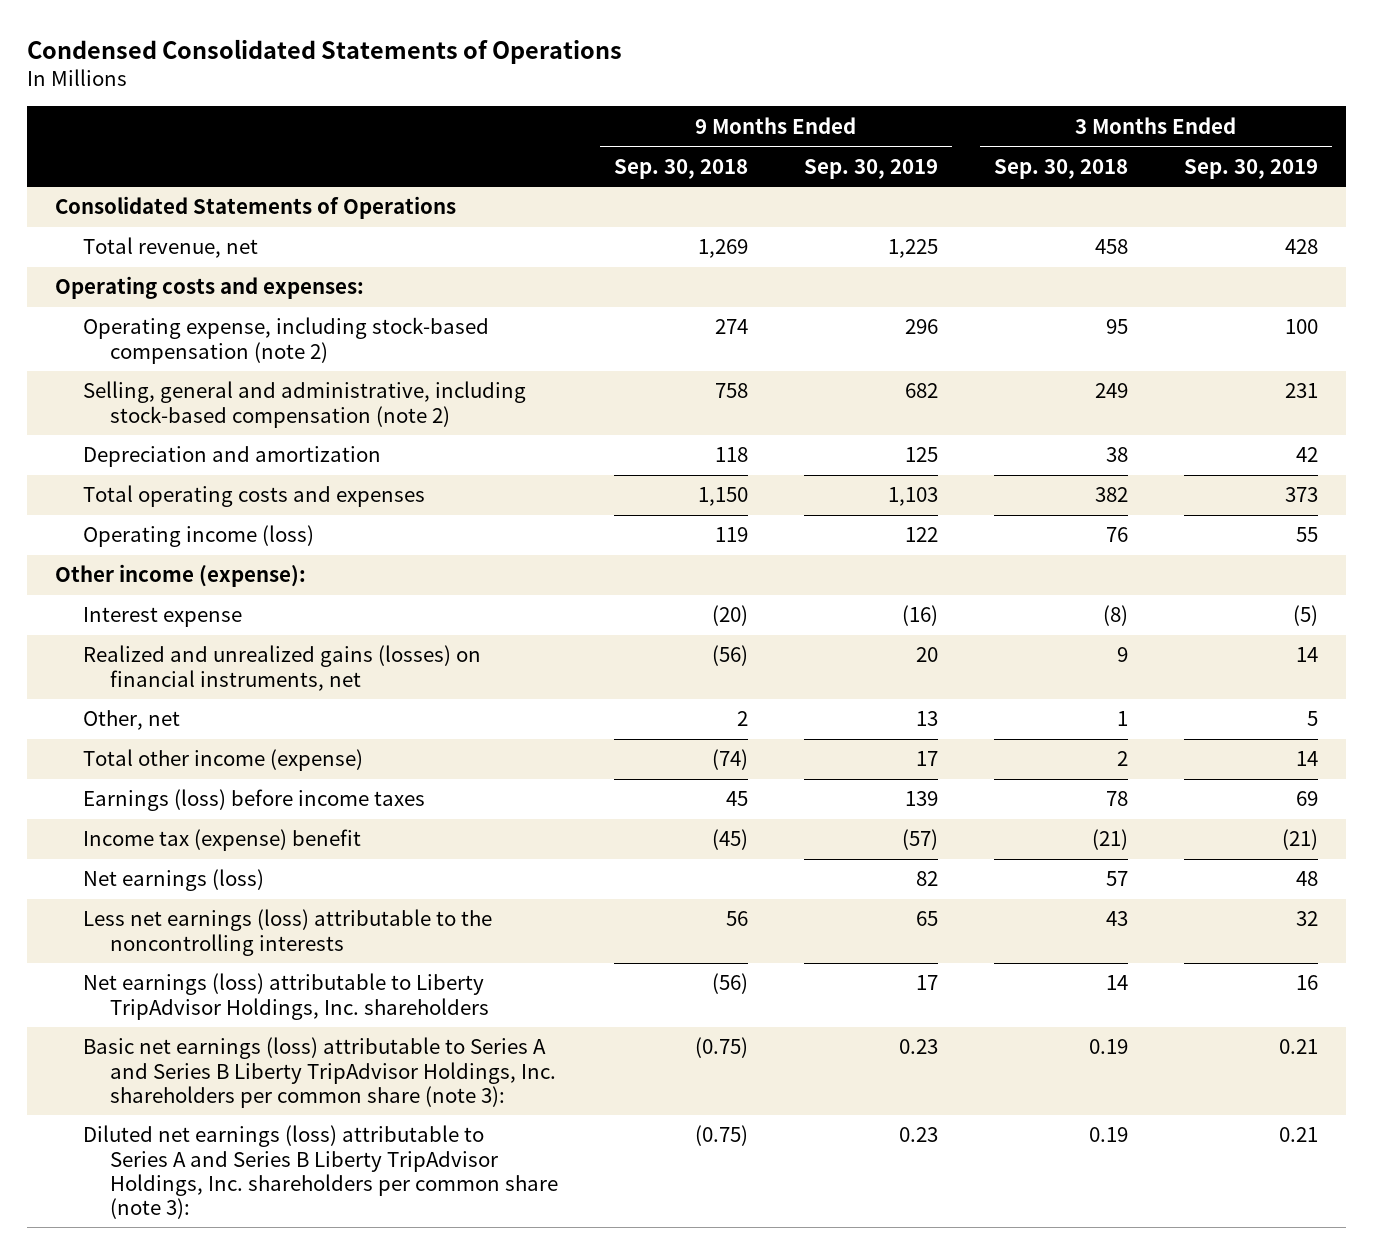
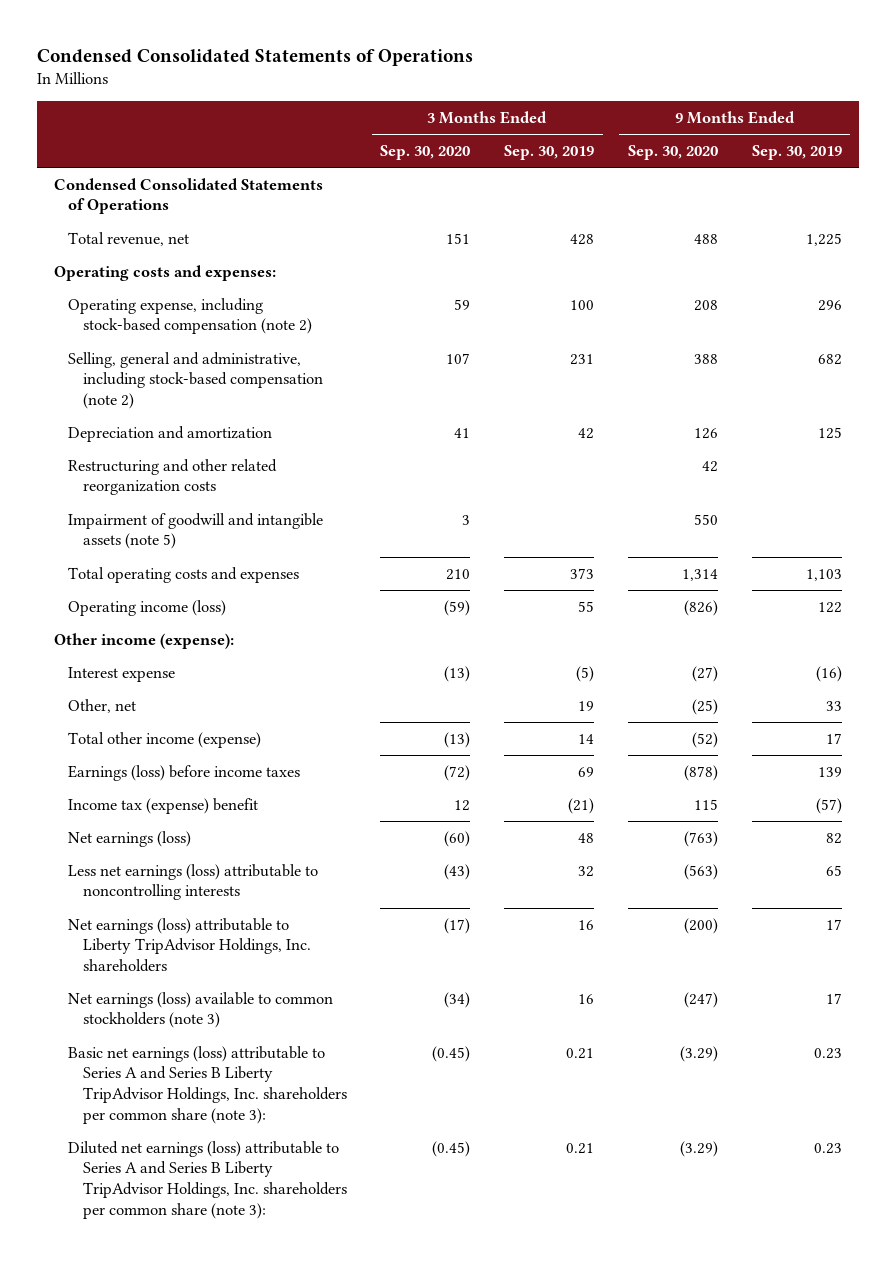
[613,158,748,179] Sep. 30, 2018 -> none
[993,158,1128,179] Sep. 30, 2018 -> none
none -> [380,145,471,161] Sep. 30, 2020
none -> [627,145,718,161] Sep. 30, 2020
[55,196,457,220] Consolidated Statements of Operations -> [53,177,323,215] Condensed Consolidated Statements of Operations
none -> [68,458,278,496] Restructuring and other related reorganization costs
none -> [68,512,324,550] Impairment of goodwill and intangible assets (note 5)
[82,645,481,691] Realized and unrealized gains (losses) on financial instruments, net -> none
[915,711,938,727] 13 -> [825,700,842,711] 33
[1307,711,1319,727] 5 -> [578,700,595,711] 19
[82,909,492,956] Less net earnings (loss) attributable to the noncontrolling interests -> [68,863,319,901] Less net earnings (loss) attributable to noncontrolling interests
none -> [68,991,334,1029] Net earnings (loss) available to common stockholders (note 3)

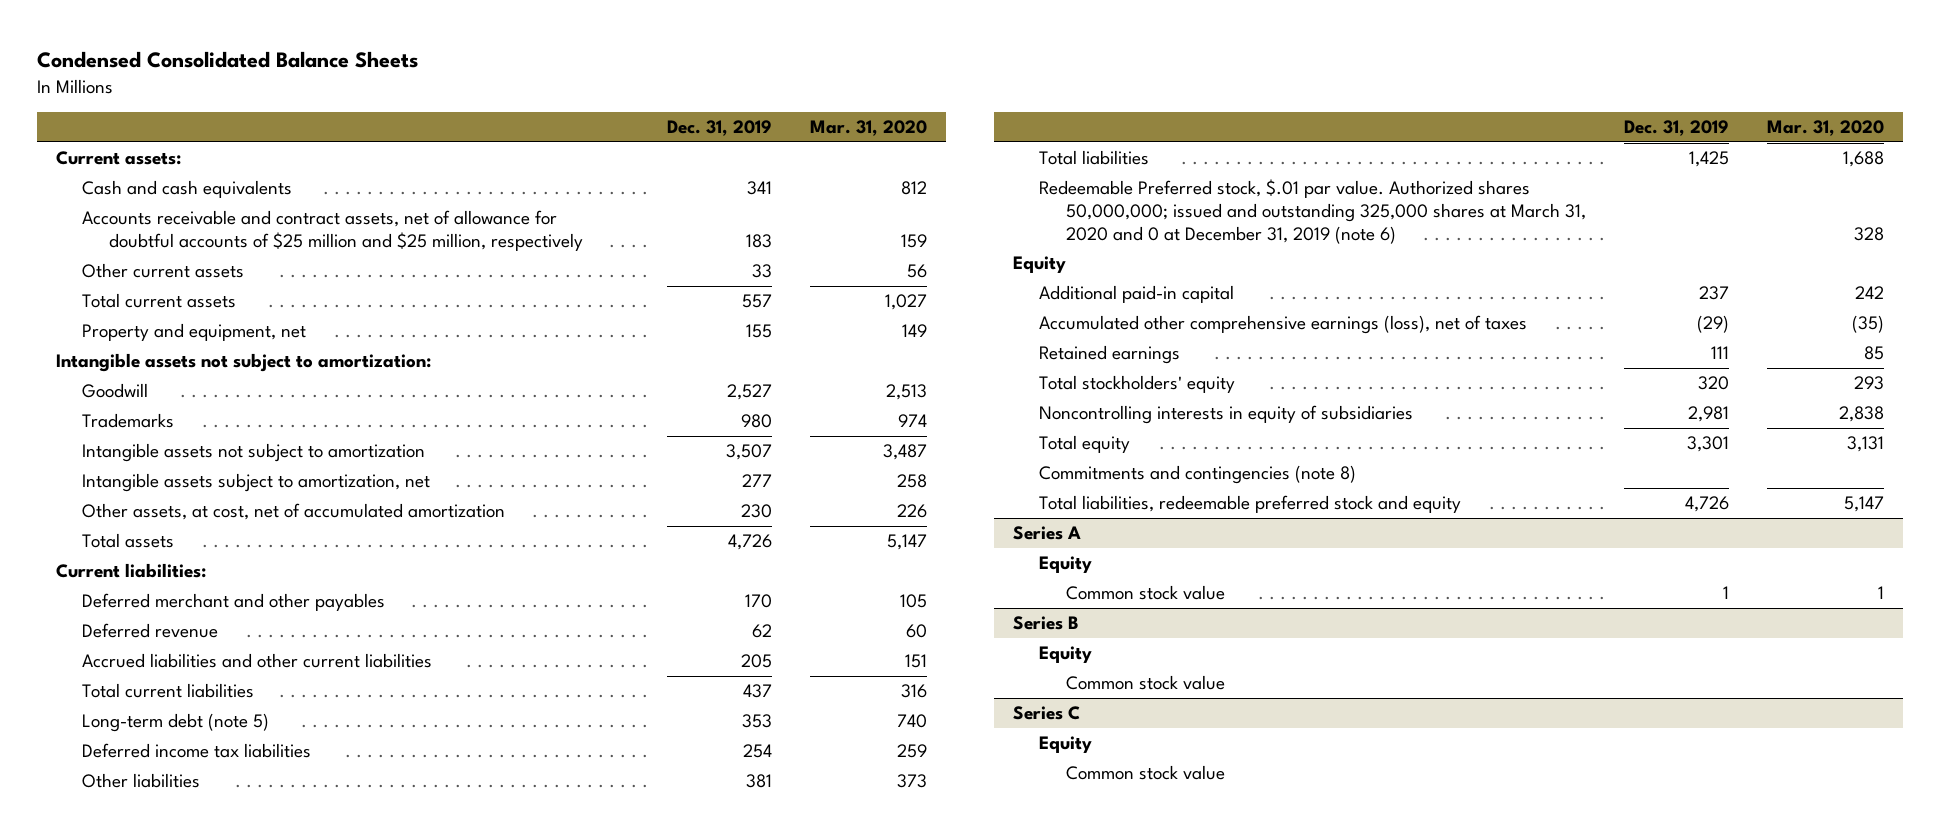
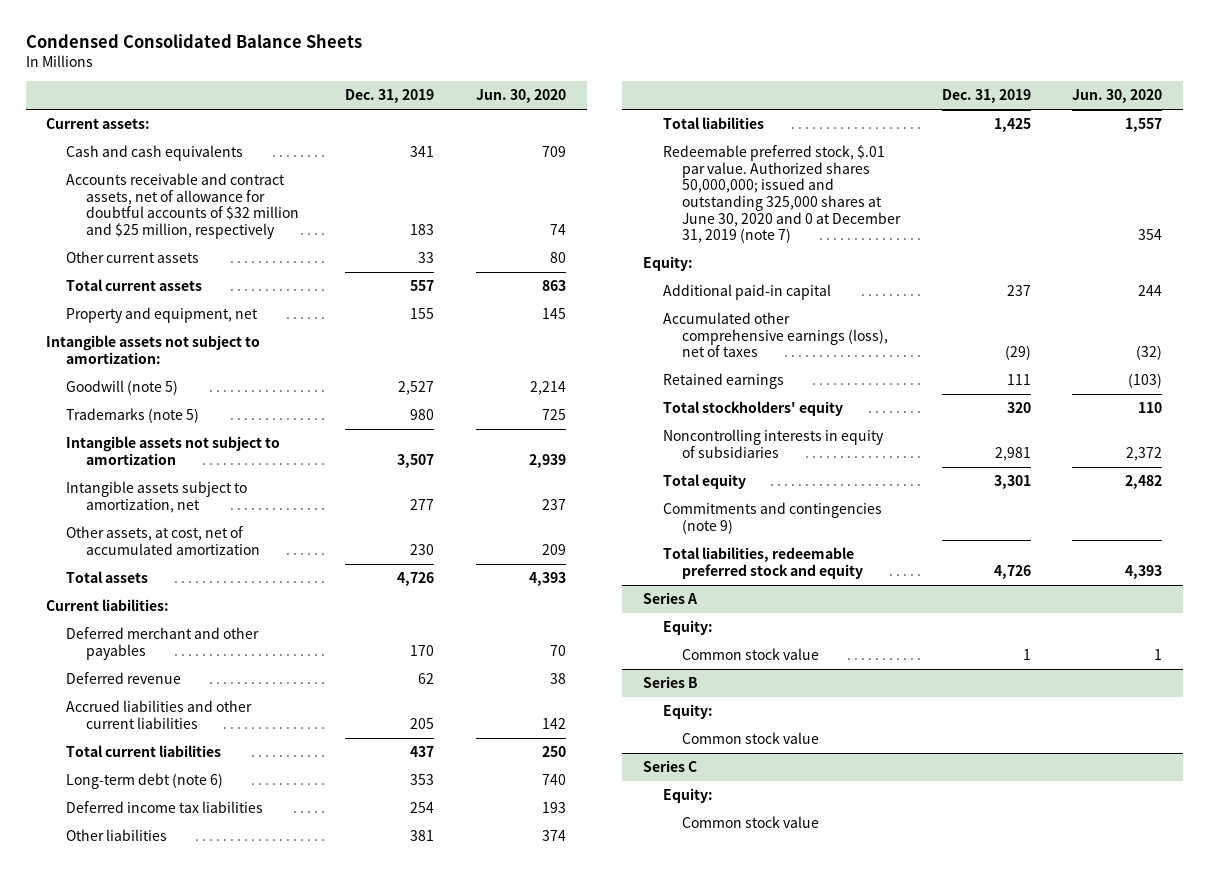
[809,120,927,137] Mar. 31, 2020 -> none
none -> [475,89,566,104] Jun. 30, 2020
[82,210,583,251] Accounts receivable and contract assets, net of allowance for doubtful accounts of $25 million and $25 million, respectively -> [66,173,299,240] Accounts receivable and contract assets, net of allowance for doubtful accounts of $32 million and $25 million, respectively
[82,383,149,399] Goodwill -> [66,380,179,396] Goodwill (note 5)
[82,413,175,429] Trademarks -> [66,408,200,424] Trademarks (note 5)
[82,713,270,733] Long-term debt (note 5) -> [66,773,224,790] Long-term debt (note 6)
[1039,179,1586,244] Redeemable Preferred stock, $.01 par value. Authorized shares 50,000,000; issued and outstanding 325,000 shares at March 31, 2020 and 0 at December 31, 2019 (note 6) -> [662,145,902,244] Redeemable preferred stock, $.01 par value. Authorized shares 50,000,000; issued and outstanding 325,000 shares at June 30, 2020 and 0 at December 31, 2019 (note 7)
[1012,256,1066,274] Equity -> [642,256,693,272] Equity:
[1039,465,1357,485] Commitments and contingencies (note 8) -> [662,502,882,534] Commitments and contingencies (note 9)
[1039,556,1093,574] Equity -> [662,620,713,636] Equity:
[1039,646,1093,664] Equity -> [662,704,713,720] Equity:
[1039,736,1093,754] Equity -> [662,788,713,804] Equity:

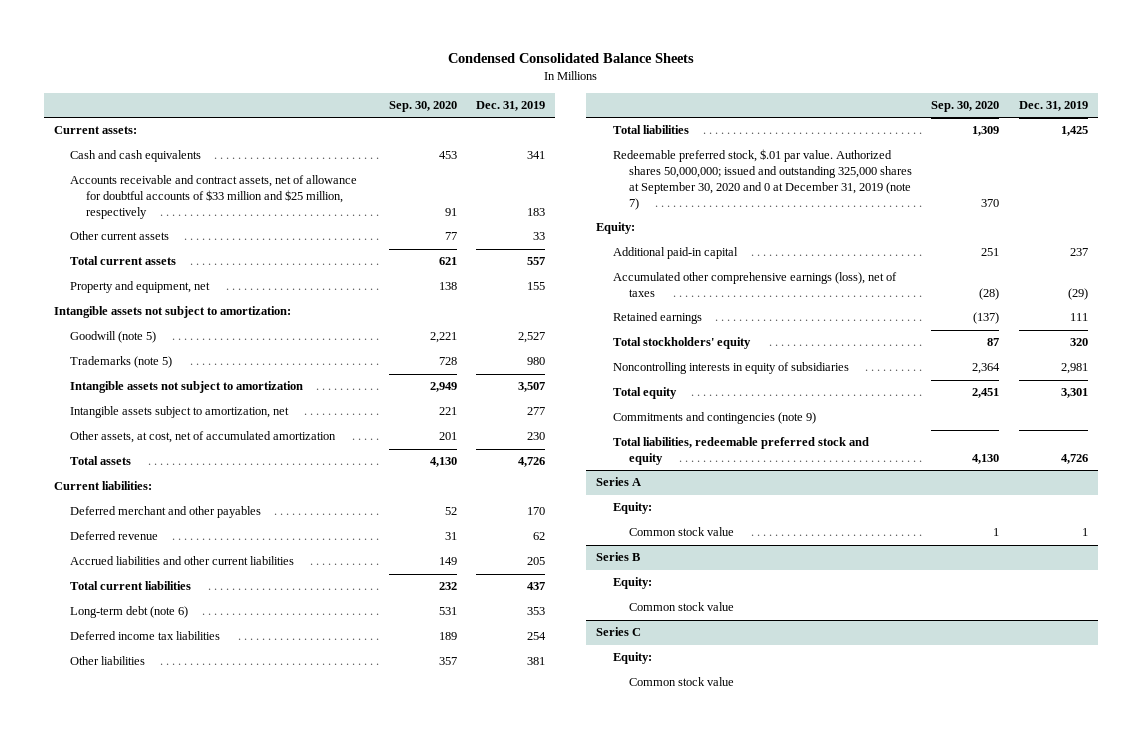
[475,89,566,104] Jun. 30, 2020 -> none
none -> [388,100,457,112] Sep. 30, 2020
[66,173,299,240] Accounts receivable and contract assets, net of allowance for doubtful accounts of $32 million and $25 million, respectively -> [69,175,357,220] Accounts receivable and contract assets, net of allowance for doubtful accounts of $33 million and $25 million, respectively
[662,145,902,244] Redeemable preferred stock, $.01 par value. Authorized shares 50,000,000; issued and outstanding 325,000 shares at June 30, 2020 and 0 at December 31, 2019 (note 7) -> [612,149,912,210] Redeemable preferred stock, $.01 par value. Authorized shares 50,000,000; issued and outstanding 325,000 shares at September 30, 2020 and 0 at December 31, 2019 (note 7)

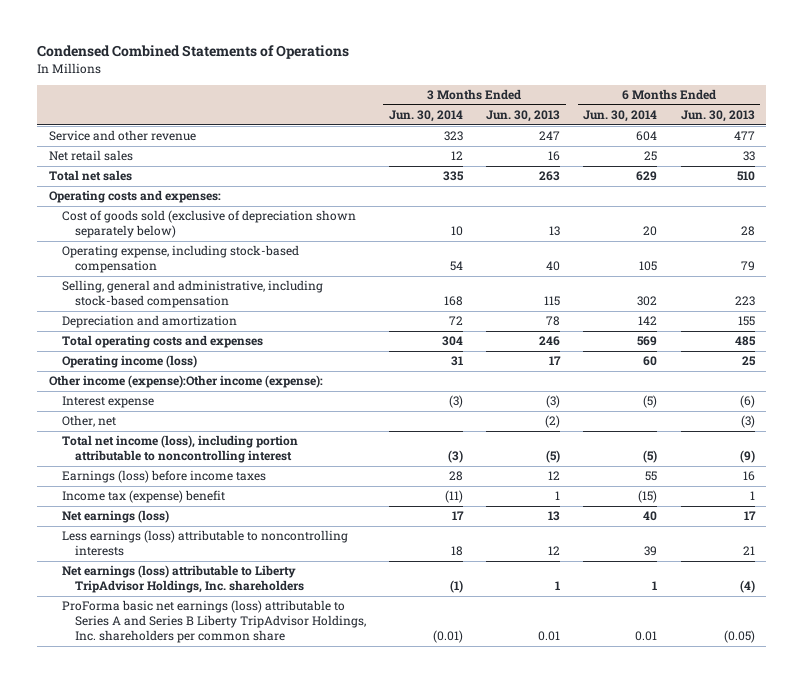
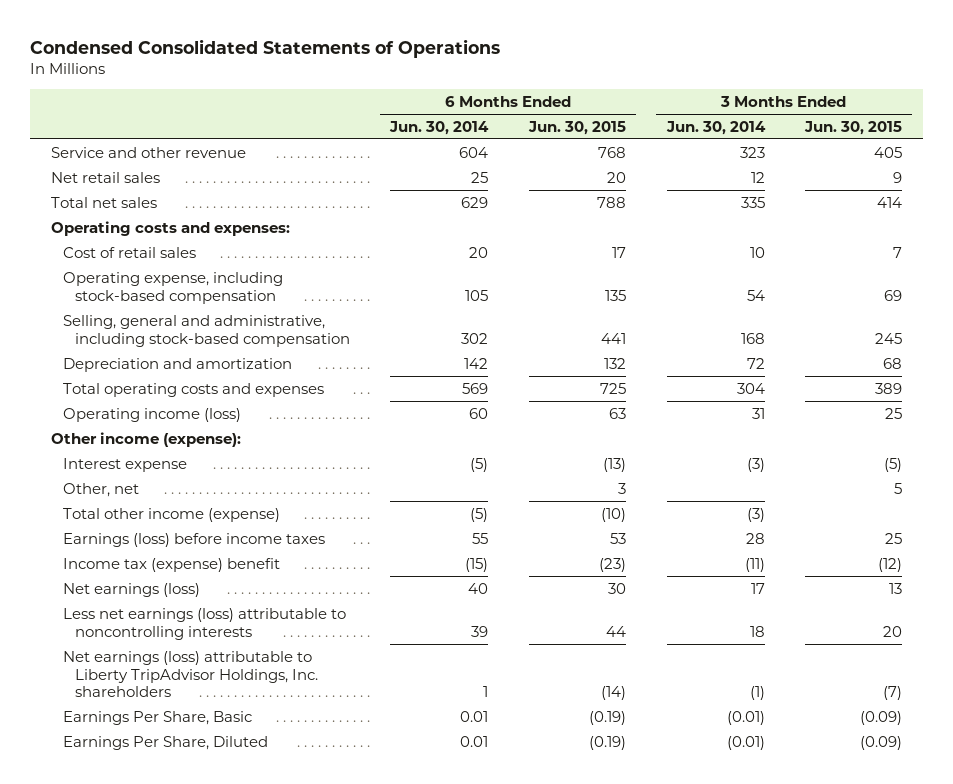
[37,45,350,60] Condensed Combined Statements of Operations -> [30,38,501,58] Condensed Consolidated Statements of Operations
[486,110,561,123] Jun. 30, 2013 -> none
[680,110,755,123] Jun. 30, 2013 -> none
none -> [527,120,626,135] Jun. 30, 2015
none -> [804,120,903,135] Jun. 30, 2015
[61,210,356,239] Cost of goods sold (exclusive of depreciation shown separately below) -> [62,246,196,258] Cost of retail sales
[48,375,323,389] Other income (expense):Other income (expense): -> [50,431,241,447] Other income (expense):
[61,435,298,464] Total net income (loss), including portion attributable to noncontrolling interest -> [62,507,280,522] Total other income (expense)
[61,530,348,557] Less earnings (loss) attributable to noncontrolling interests -> [62,607,346,640] Less net earnings (loss) attributable to noncontrolling interests
[61,600,366,644] ProForma basic net earnings (loss) attributable to Series A and Series B Liberty TripAdvisor Holdings, Inc. shareholders per common share -> none
none -> [62,710,252,725] Earnings Per Share, Basic
none -> [62,735,268,750] Earnings Per Share, Diluted

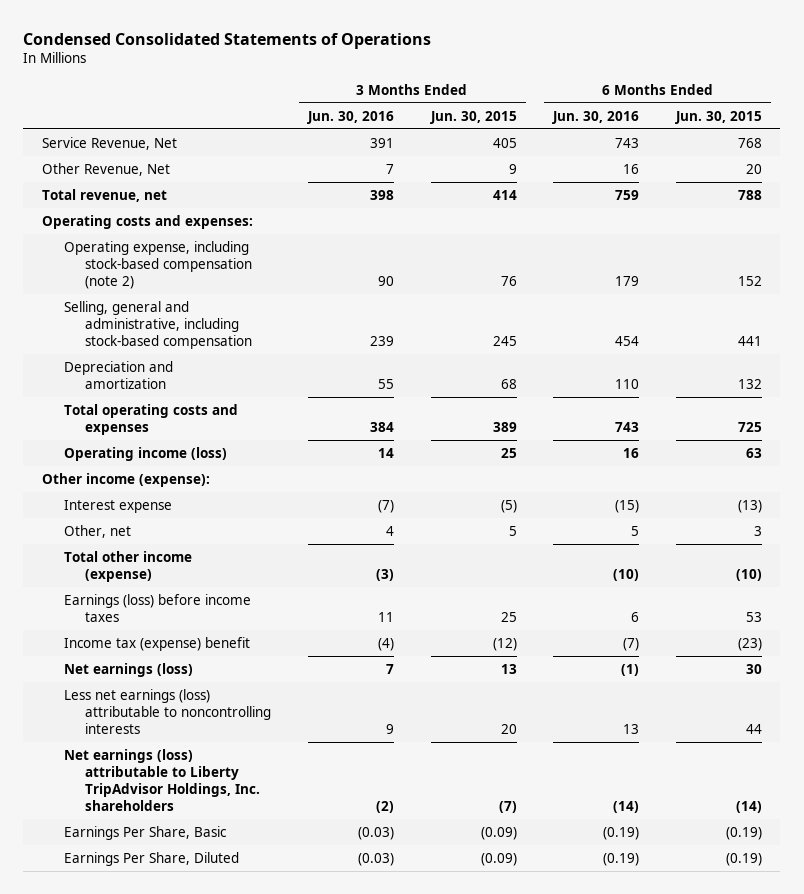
[389,120,490,135] Jun. 30, 2014 -> none
[665,120,766,135] Jun. 30, 2014 -> none
none -> [307,110,395,124] Jun. 30, 2016
none -> [552,110,640,124] Jun. 30, 2016
[50,171,160,183] Net retail sales -> none
[50,146,246,158] Service and other revenue -> [41,136,177,150] Service Revenue, Net
none -> [41,162,170,176] Other Revenue, Net
[50,196,157,208] Total net sales -> [41,188,167,202] Total revenue, net
[62,246,196,258] Cost of retail sales -> none
[62,271,283,304] Operating expense, including stock-based compensation -> [63,240,253,289] Operating expense, including stock-based compensation (note 2)
[604,289,626,301] 135 -> [737,275,762,286] 152
[884,289,903,301] 69 -> [500,275,517,286] 76

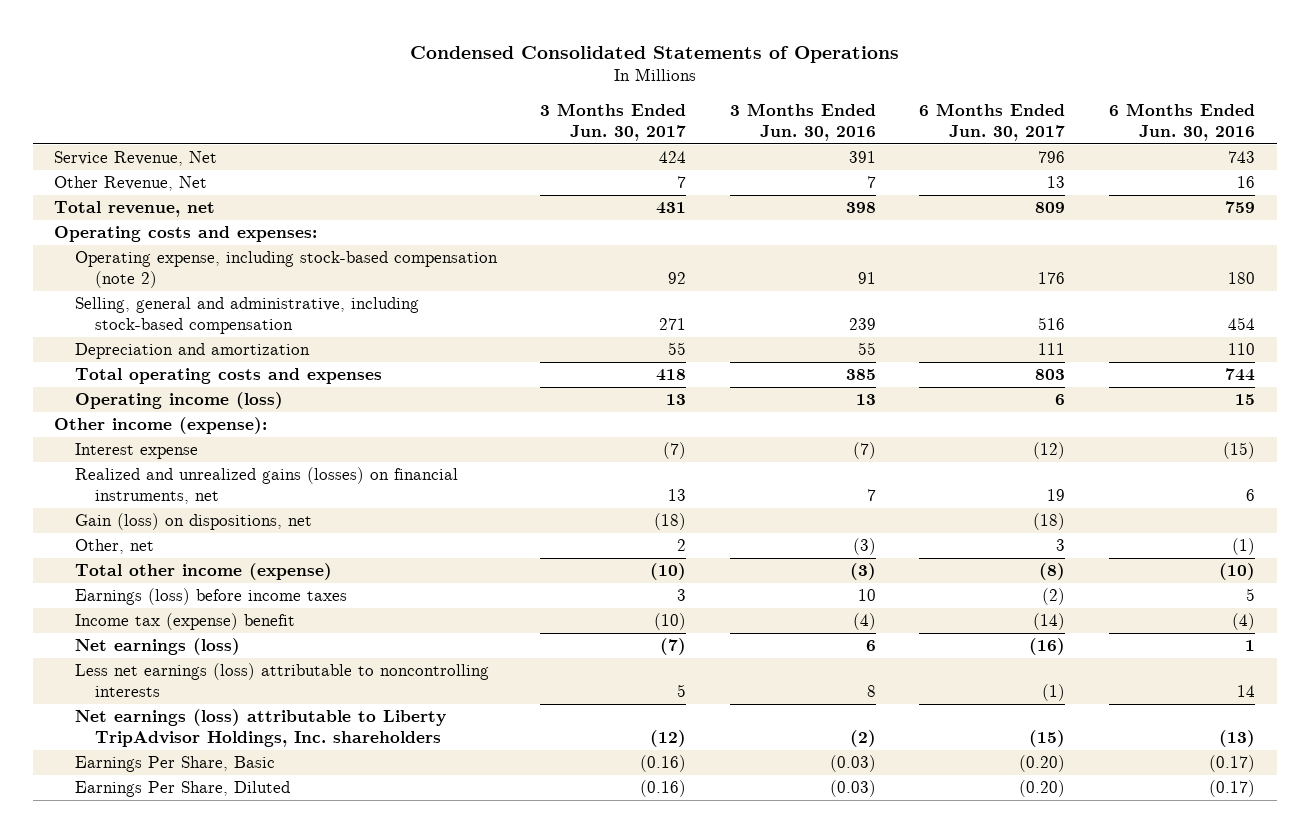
[429,110,517,124] Jun. 30, 2015 -> none
[674,110,762,124] Jun. 30, 2015 -> none
none -> [540,102,687,142] 3 Months Ended Jun. 30, 2017
none -> [919,102,1066,142] 6 Months Ended Jun. 30, 2017
[378,275,395,286] 90 -> [857,272,876,285] 91
[615,275,640,286] 179 -> [1227,272,1255,285] 180
[370,421,395,432] 384 -> [845,369,876,381] 385
[615,421,640,432] 743 -> [1224,368,1255,382] 744
[378,447,395,458] 14 -> [855,394,876,406] 13
[623,447,640,458] 16 -> [1234,394,1255,406] 15
none -> [74,467,458,505] Realized and unrealized gains (losses) on financial instruments, net
none -> [74,513,312,531] Gain (loss) on dispositions, net
[386,525,395,536] 4 -> [852,538,876,556] (3)
[631,525,640,536] 5 -> [1231,538,1255,556] (1)
[378,611,395,622] 11 -> [857,589,876,602] 10
[631,611,640,622] 6 -> [1245,588,1255,602] 5
[623,637,640,651] (7) -> [1231,613,1255,631] (4)
[386,663,395,674] 7 -> [865,640,876,652] 6
[621,663,640,676] (1) -> [1244,640,1255,652] 1
[386,723,395,734] 9 -> [866,685,876,698] 8
[623,723,640,734] 13 -> [1236,685,1255,698] 14
[613,801,640,814] (14) -> [1218,730,1255,748] (13)
[603,826,640,840] (0.19) -> [1208,755,1255,773] (0.17)
[603,852,640,866] (0.19) -> [1208,780,1255,798] (0.17)

